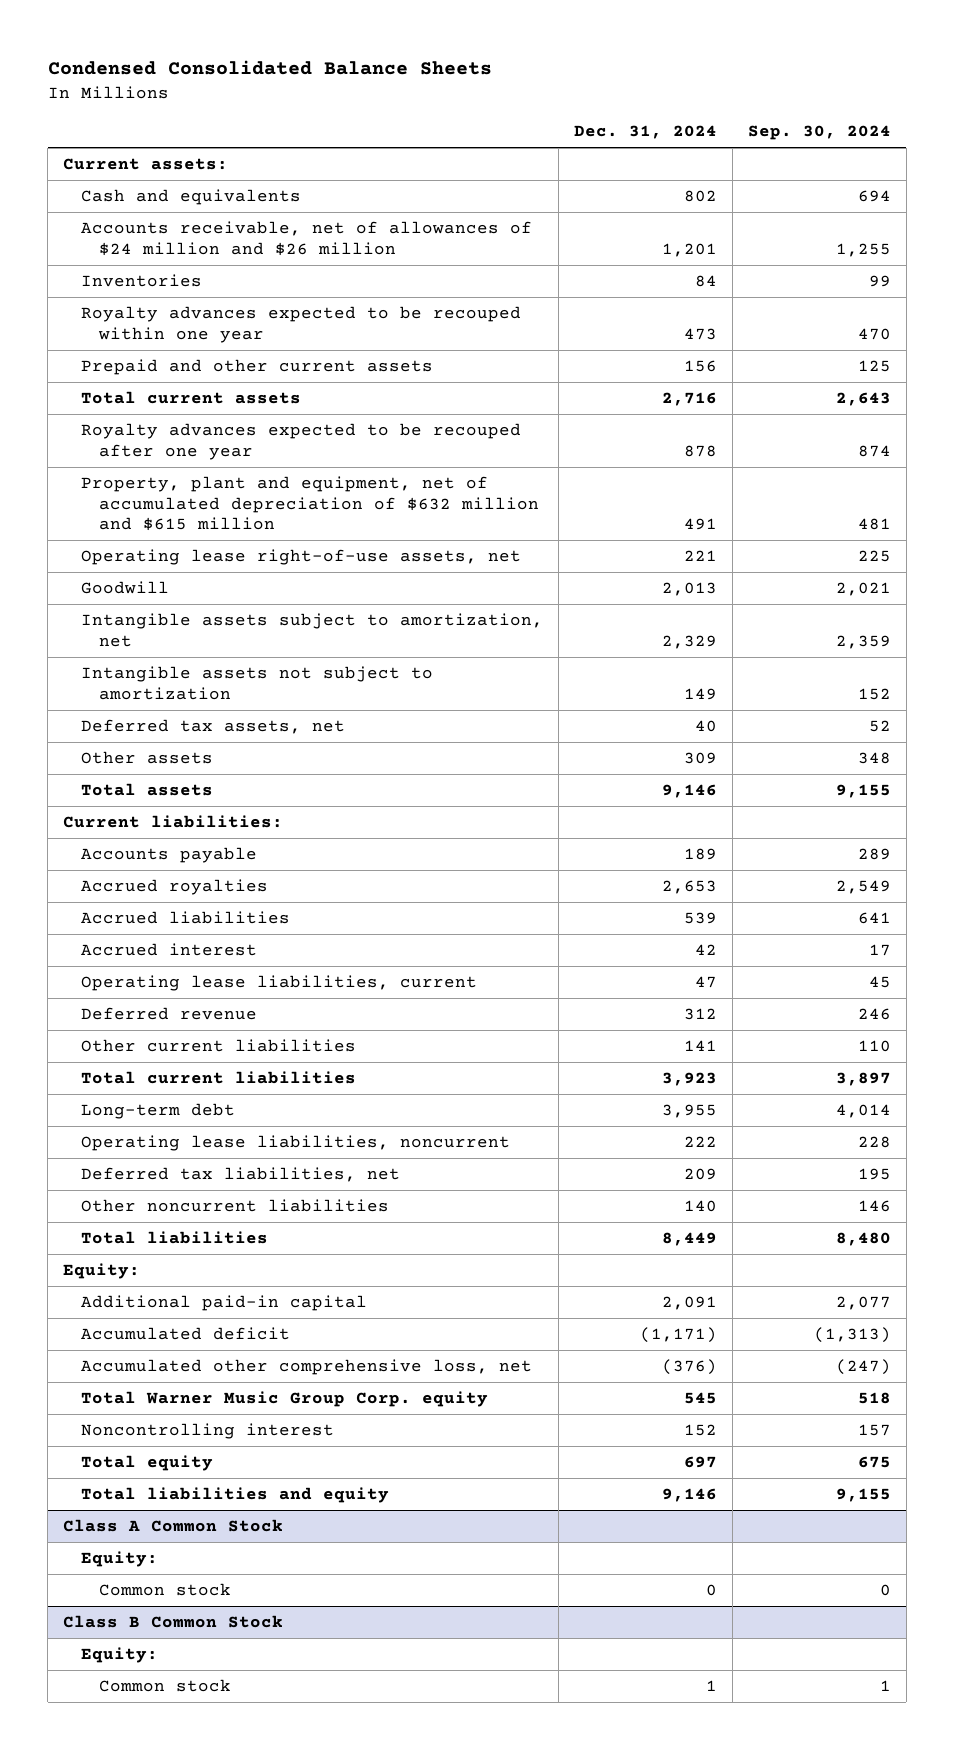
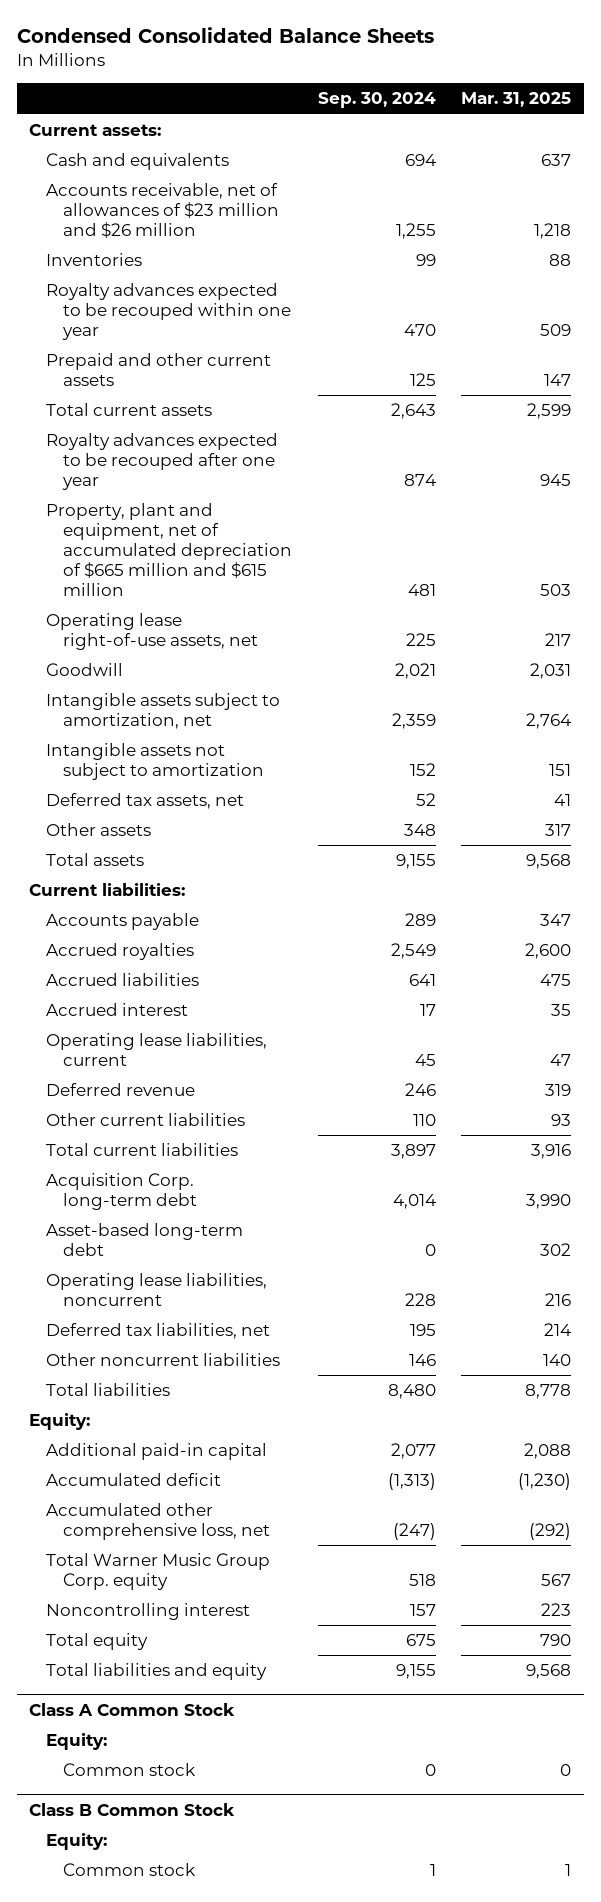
[573,125,717,140] Dec. 31, 2024 -> none
none -> [461,92,572,108] Mar. 31, 2025
[81,221,533,256] Accounts receivable, net of allowances of $24 million and $26 million -> [46,183,279,239] Accounts receivable, net of allowances of $23 million and $26 million
[81,476,540,532] Property, plant and equipment, net of accumulated depreciation of $632 million and $615 million -> [46,503,292,597] Property, plant and equipment, net of accumulated depreciation of $665 million and $615 million
[81,1103,236,1120] Long-term debt -> [46,1173,197,1211] Acquisition Corp. long-term debt
none -> [46,1223,244,1257] Asset-based long-term debt

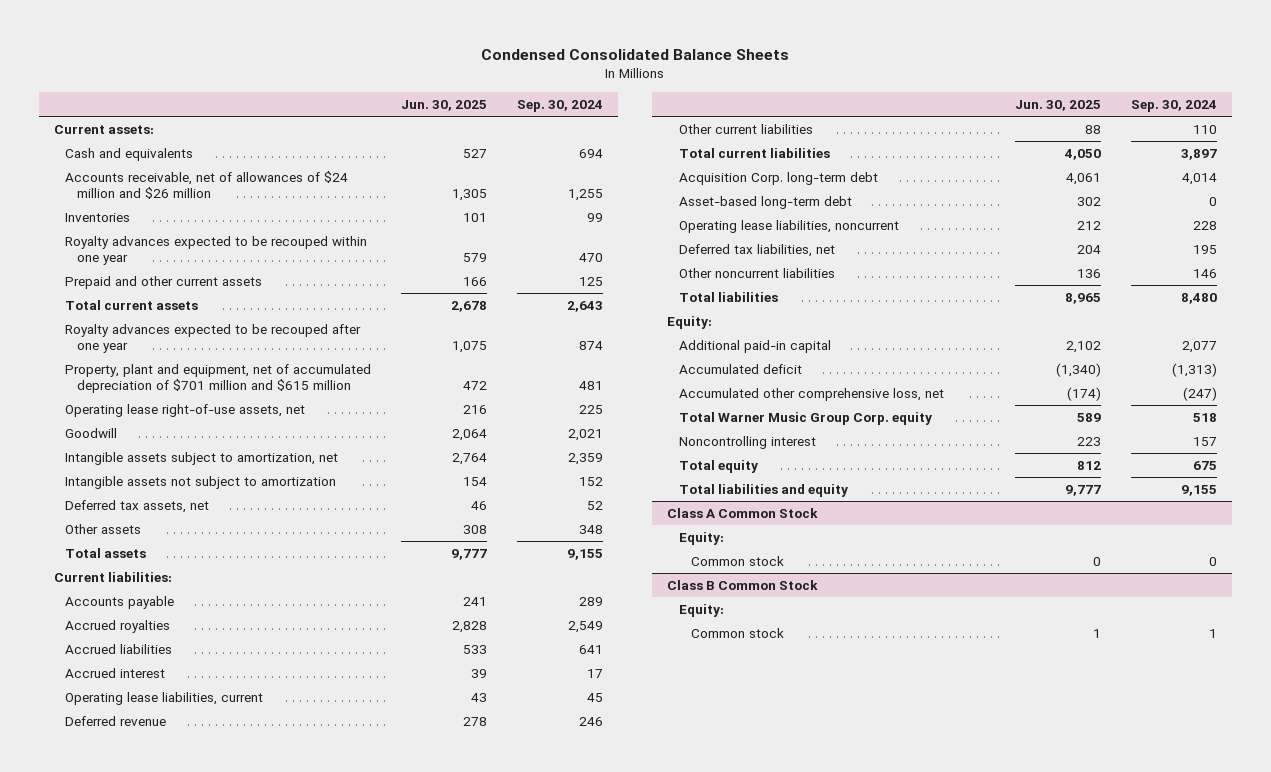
[461,92,572,108] Mar. 31, 2025 -> none
none -> [401,99,488,111] Jun. 30, 2025
[46,183,279,239] Accounts receivable, net of allowances of $23 million and $26 million -> [65,170,349,199] Accounts receivable, net of allowances of $24 million and $26 million
[46,503,292,597] Property, plant and equipment, net of accumulated depreciation of $665 million and $615 million -> [65,363,372,393] Property, plant and equipment, net of accumulated depreciation of $701 million and $615 million

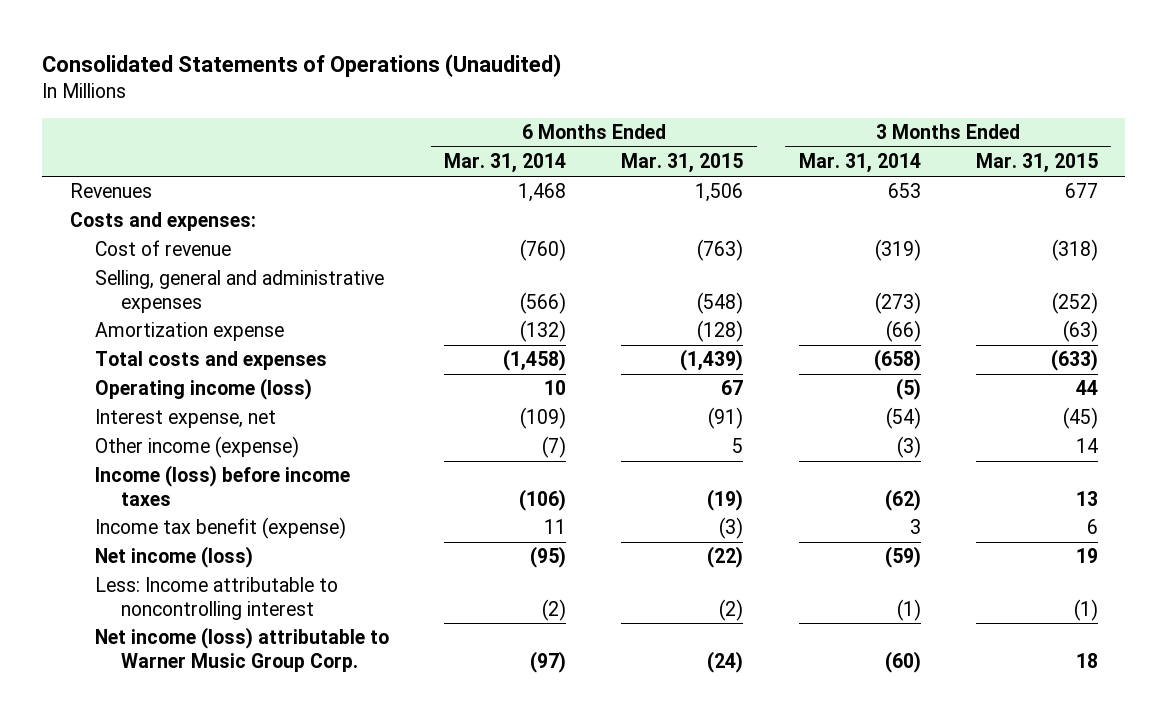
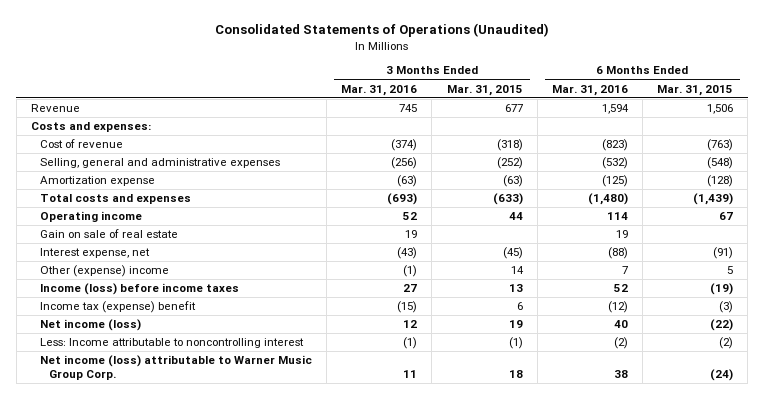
[444,153,567,174] Mar. 31, 2014 -> none
[798,153,921,174] Mar. 31, 2014 -> none
none -> [341,84,418,96] Mar. 31, 2016
none -> [551,84,628,96] Mar. 31, 2016
[69,183,152,199] Revenues -> [31,104,81,113] Revenue
[95,378,313,401] Operating income (loss) -> [40,211,143,223] Operating income
none -> [40,229,179,239] Gain on sale of real estate
[95,436,300,459] Other income (expense) -> [40,265,170,278] Other (expense) income
[95,517,347,540] Income tax benefit (expense) -> [40,301,197,314] Income tax (expense) benefit

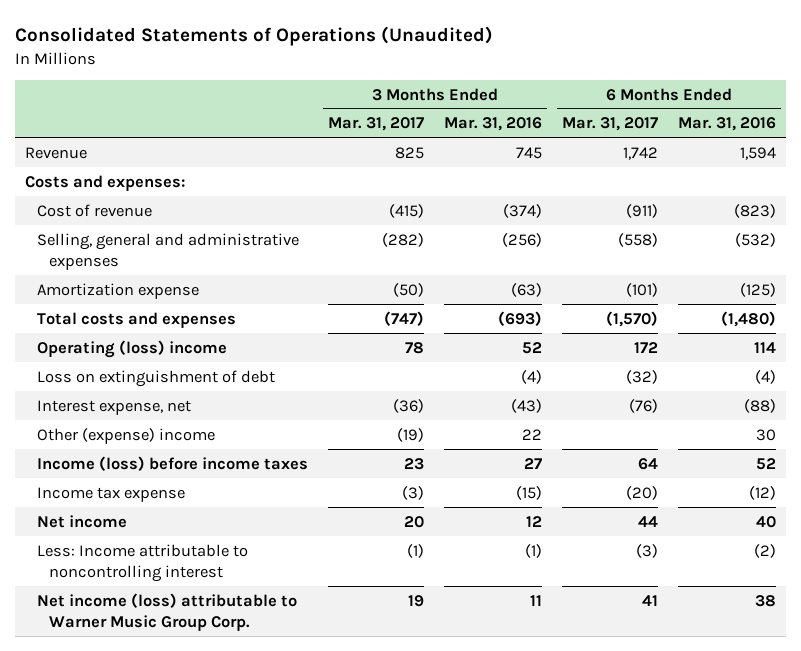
[446,84,523,96] Mar. 31, 2015 -> none
[657,84,734,96] Mar. 31, 2015 -> none
none -> [328,117,425,132] Mar. 31, 2017
none -> [561,117,658,132] Mar. 31, 2017
[40,229,179,239] Gain on sale of real estate -> none
[40,211,143,223] Operating income -> [37,339,228,358] Operating (loss) income
none -> [37,369,276,387] Loss on extinguishment of debt
[403,265,418,278] (1) -> [521,428,542,440] 22
[621,266,628,275] 7 -> [755,428,776,441] 30
[40,301,197,314] Income tax (expense) benefit -> [37,486,186,502] Income tax expense
[40,319,142,332] Net income (loss) -> [37,514,128,528] Net income

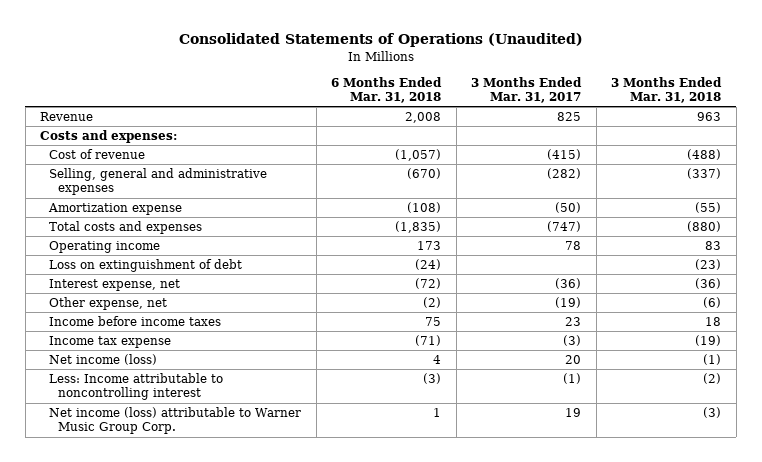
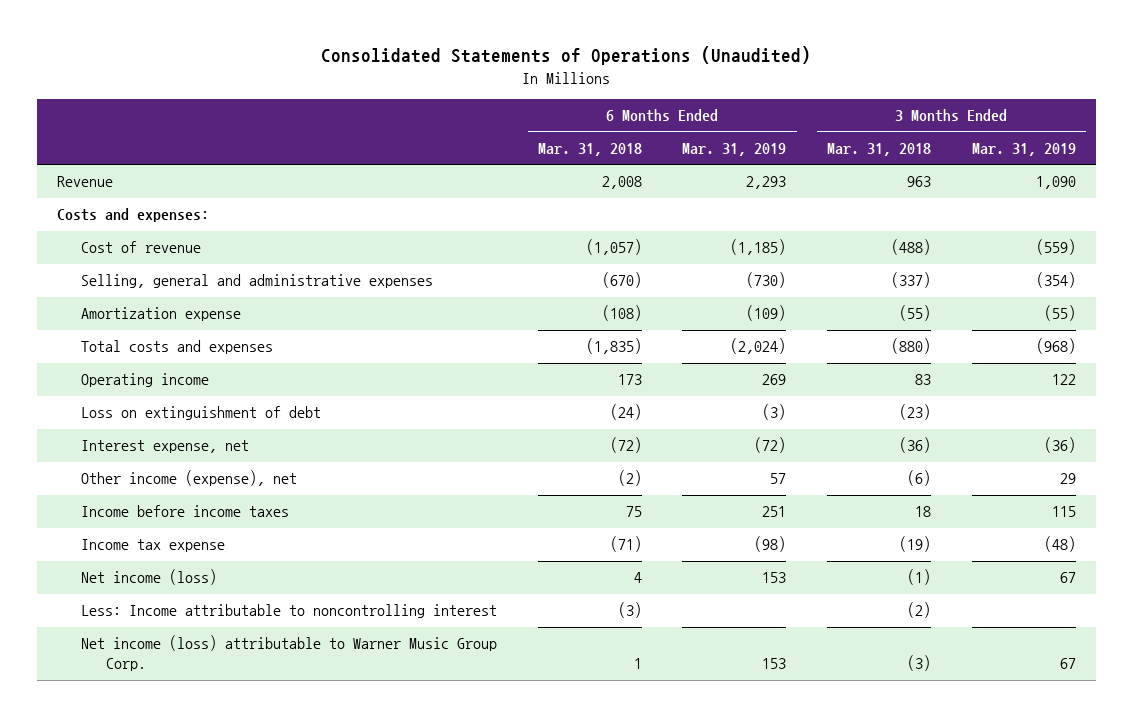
[471,77,583,104] 3 Months Ended Mar. 31, 2017 -> none
none -> [682,142,787,156] Mar. 31, 2019
none -> [971,142,1076,156] Mar. 31, 2019
[49,297,168,311] Other expense, net -> [81,470,298,487] Other income (expense), net

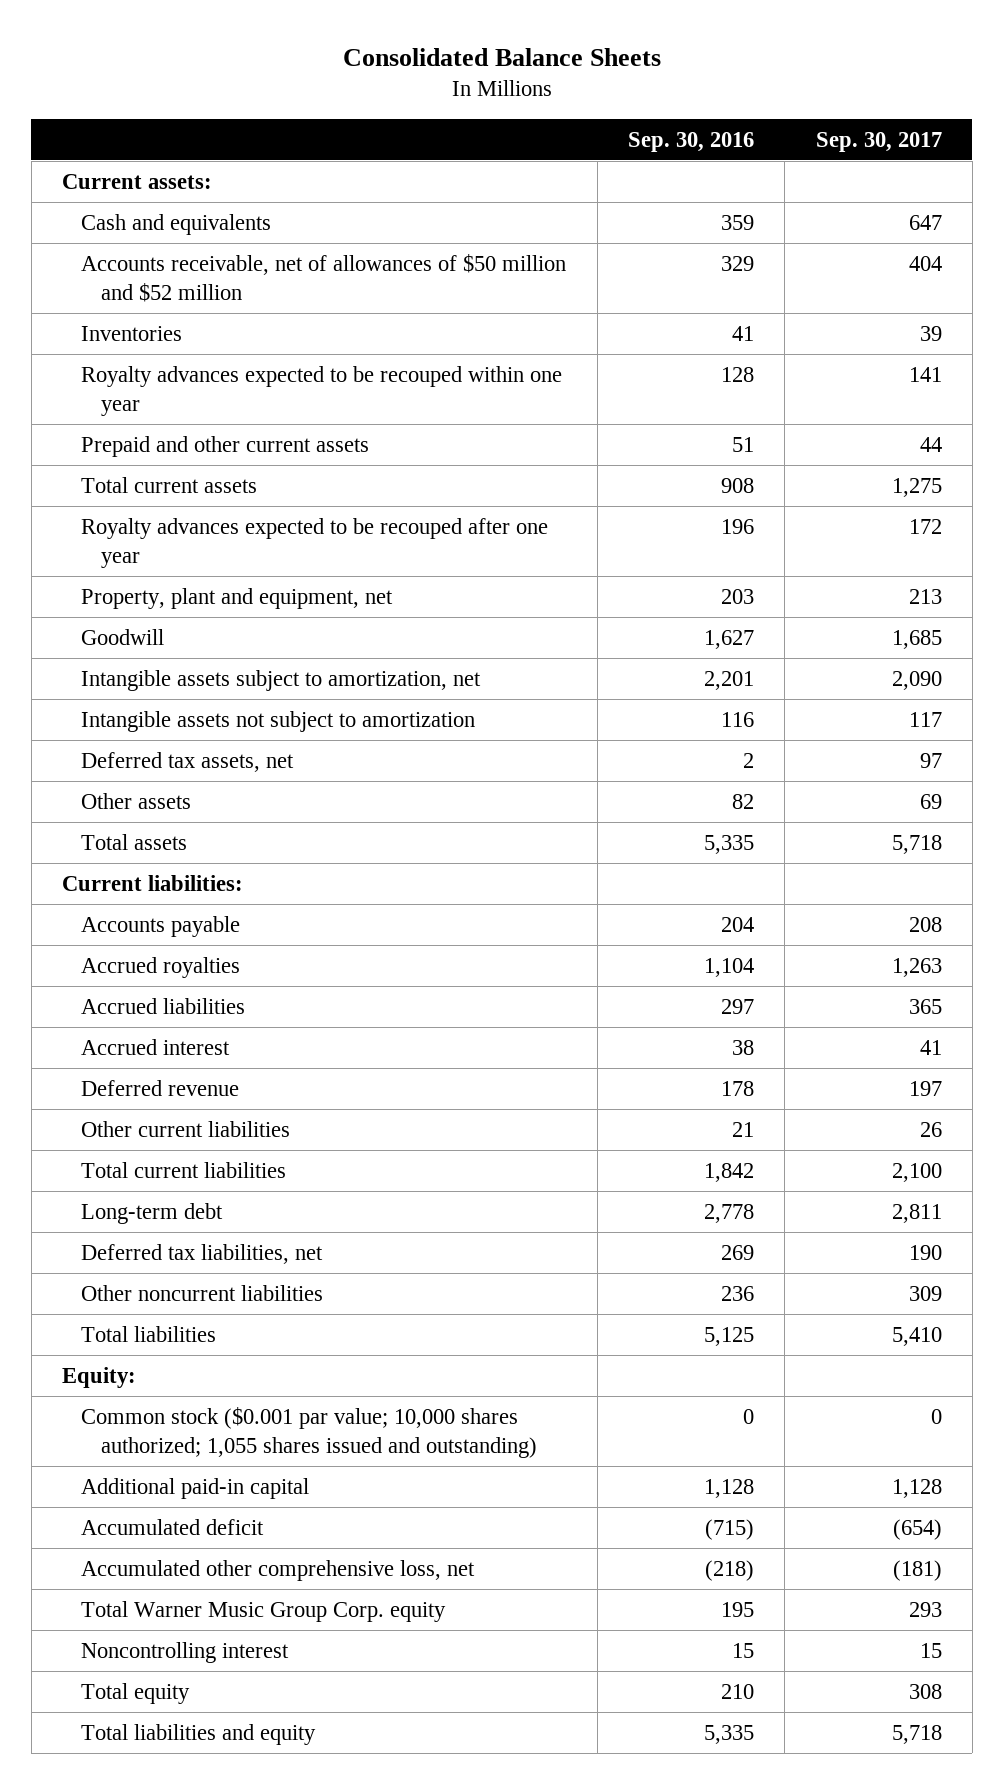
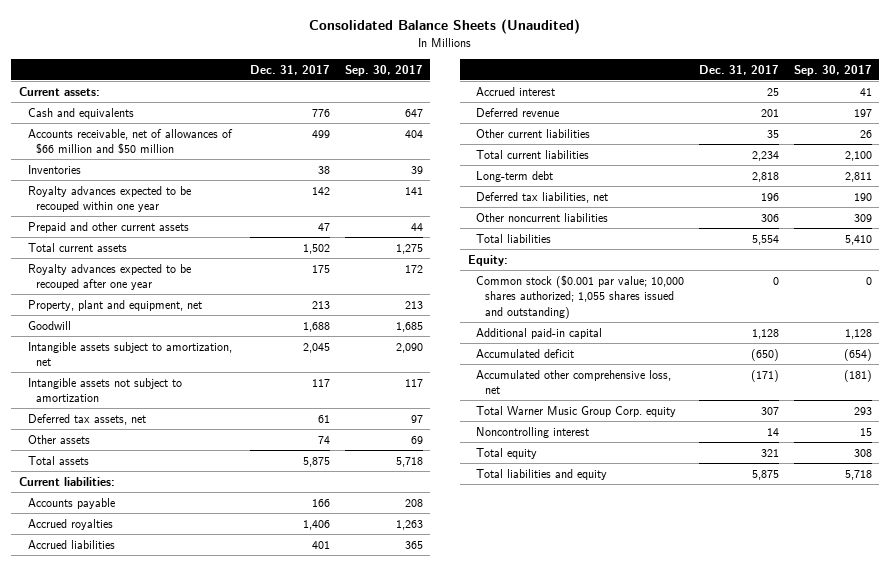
[342,47,661,66] Consolidated Balance Sheets -> [309,19,581,35] Consolidated Balance Sheets (Unaudited)
[627,131,754,152] Sep. 30, 2016 -> none
none -> [250,64,331,75] Dec. 31, 2017
[81,253,567,302] Accounts receivable, net of allowances of $50 million and $52 million -> [27,128,233,155] Accounts receivable, net of allowances of $66 million and $50 million

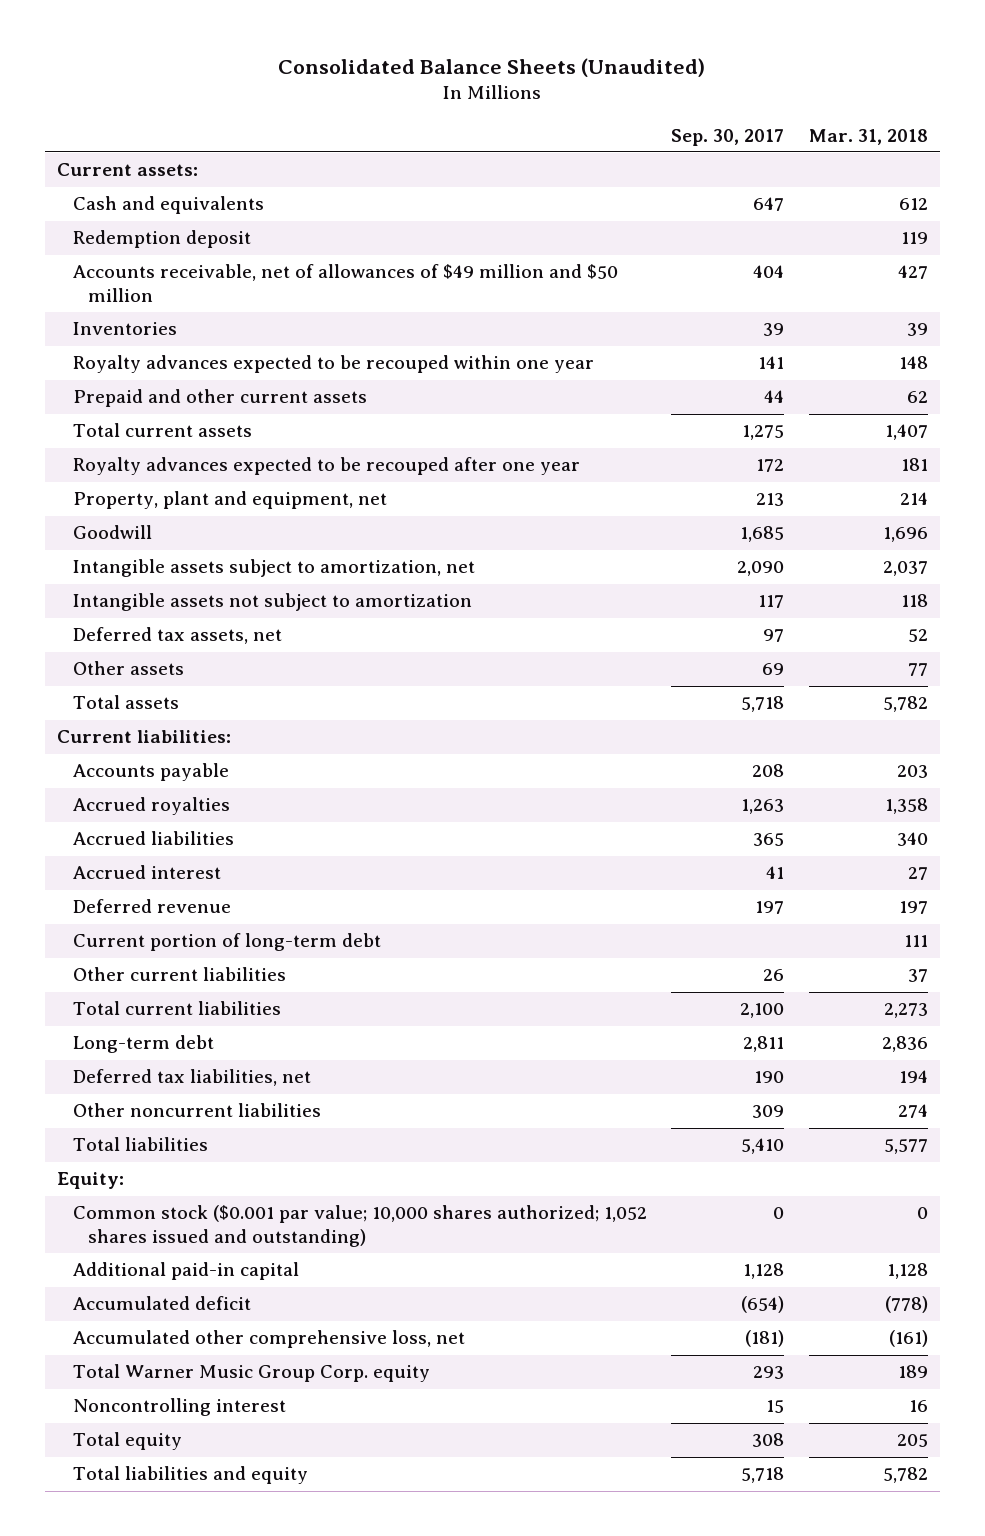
[250,64,331,75] Dec. 31, 2017 -> none
none -> [808,128,928,145] Mar. 31, 2018
none -> [72,230,251,249] Redemption deposit
[27,128,233,155] Accounts receivable, net of allowances of $66 million and $50 million -> [72,264,618,303] Accounts receivable, net of allowances of $49 million and $50 million
none -> [72,933,381,952] Current portion of long-term debt
[476,274,685,319] Common stock ($0.001 par value; 10,000 shares authorized; 1,055 shares issued and outstanding) -> [72,1205,647,1248] Common stock ($0.001 par value; 10,000 shares authorized; 1,052 shares issued and outstanding)

